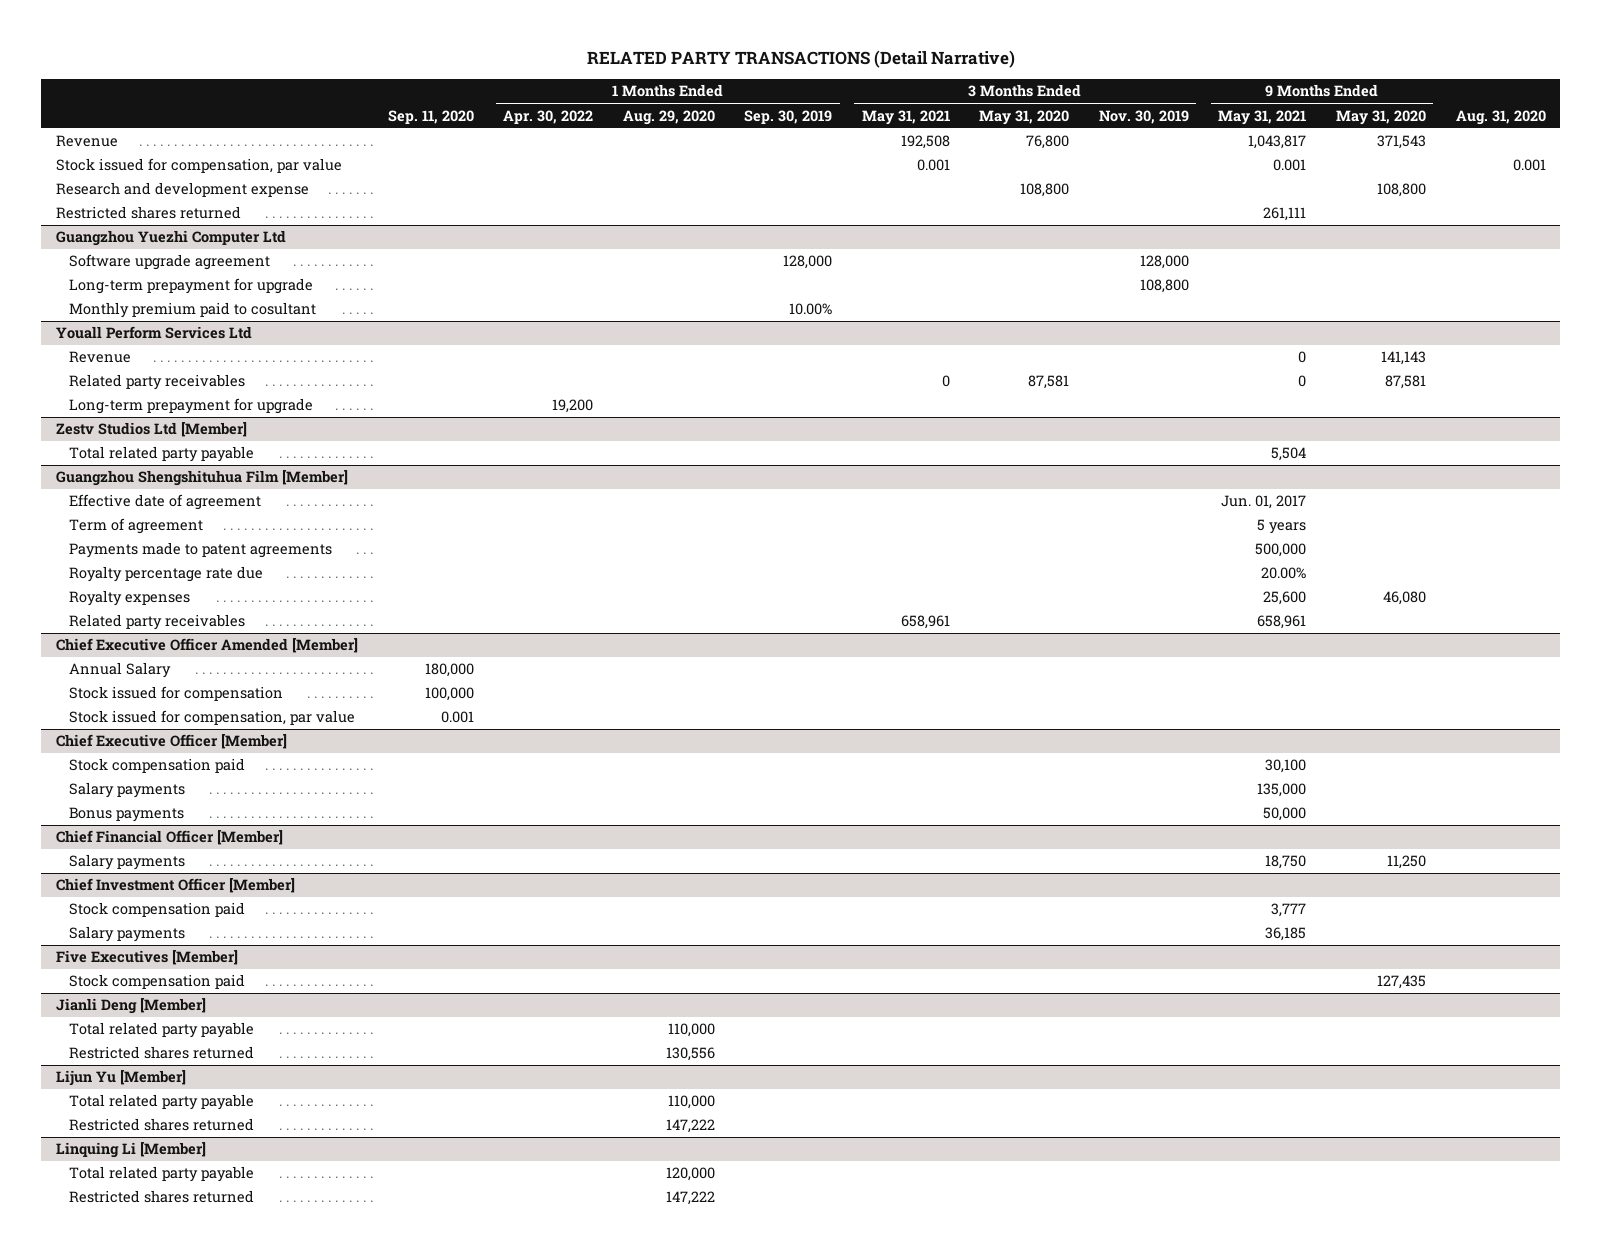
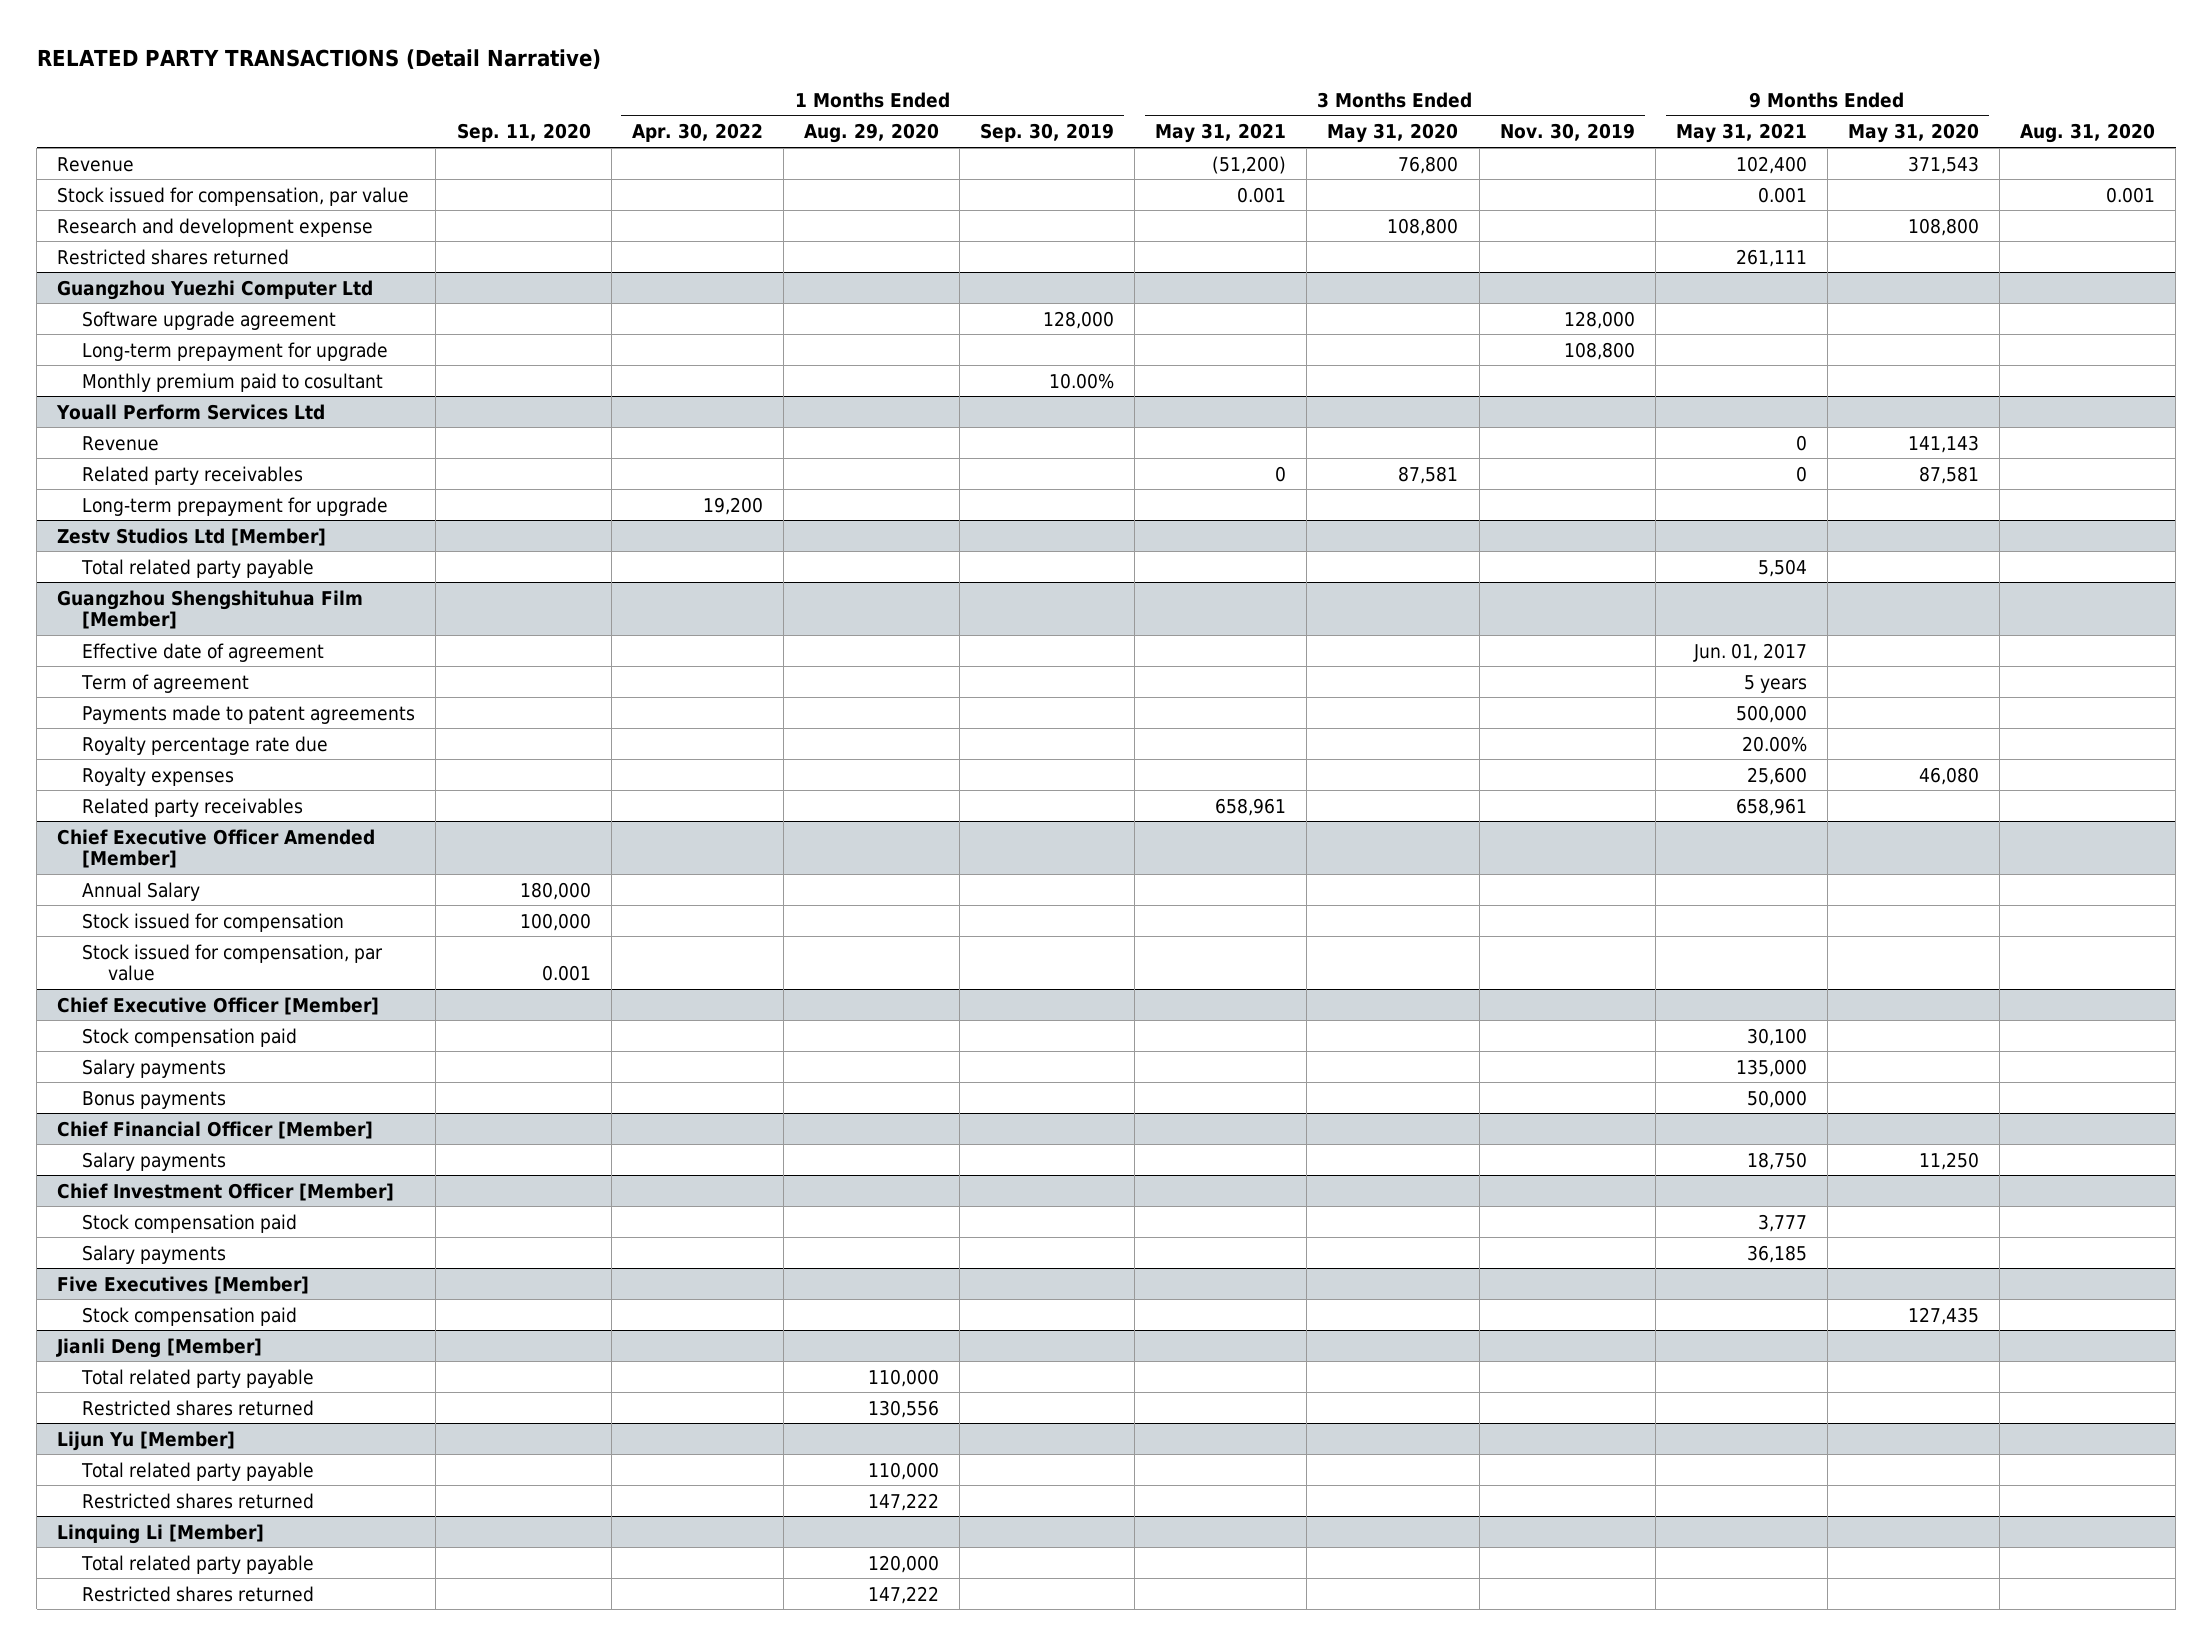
[900,135,950,150] 192,508 -> [1212,155,1287,174] (51,200)
[1248,135,1307,150] 1,043,817 -> [1735,155,1807,174] 102,400

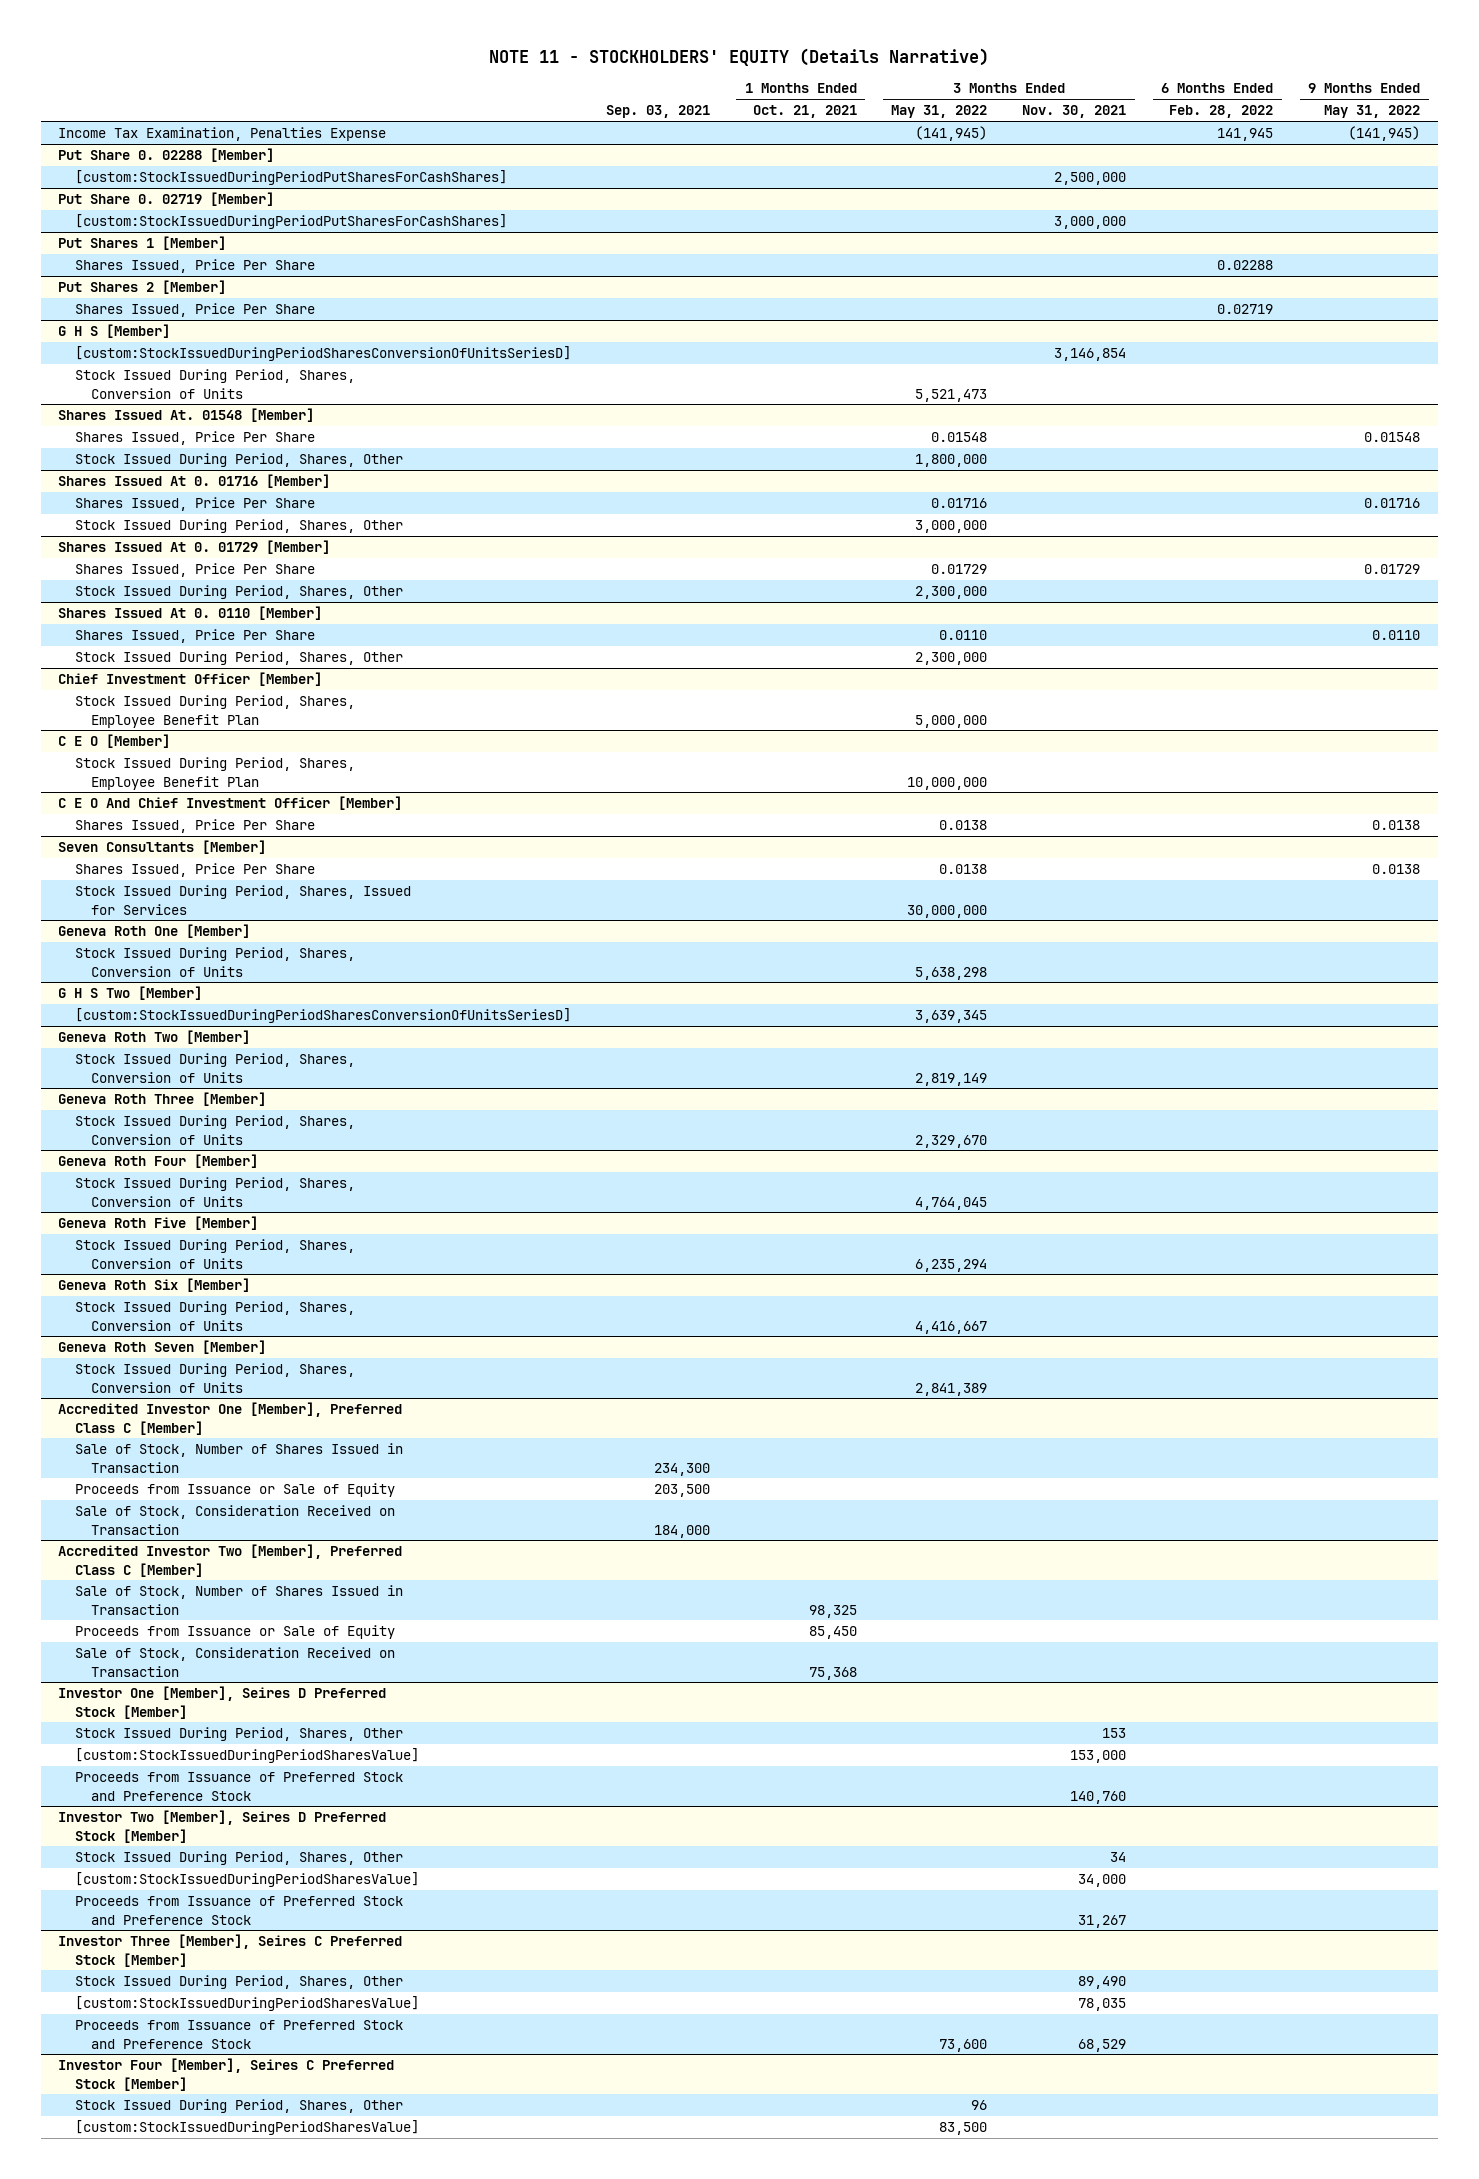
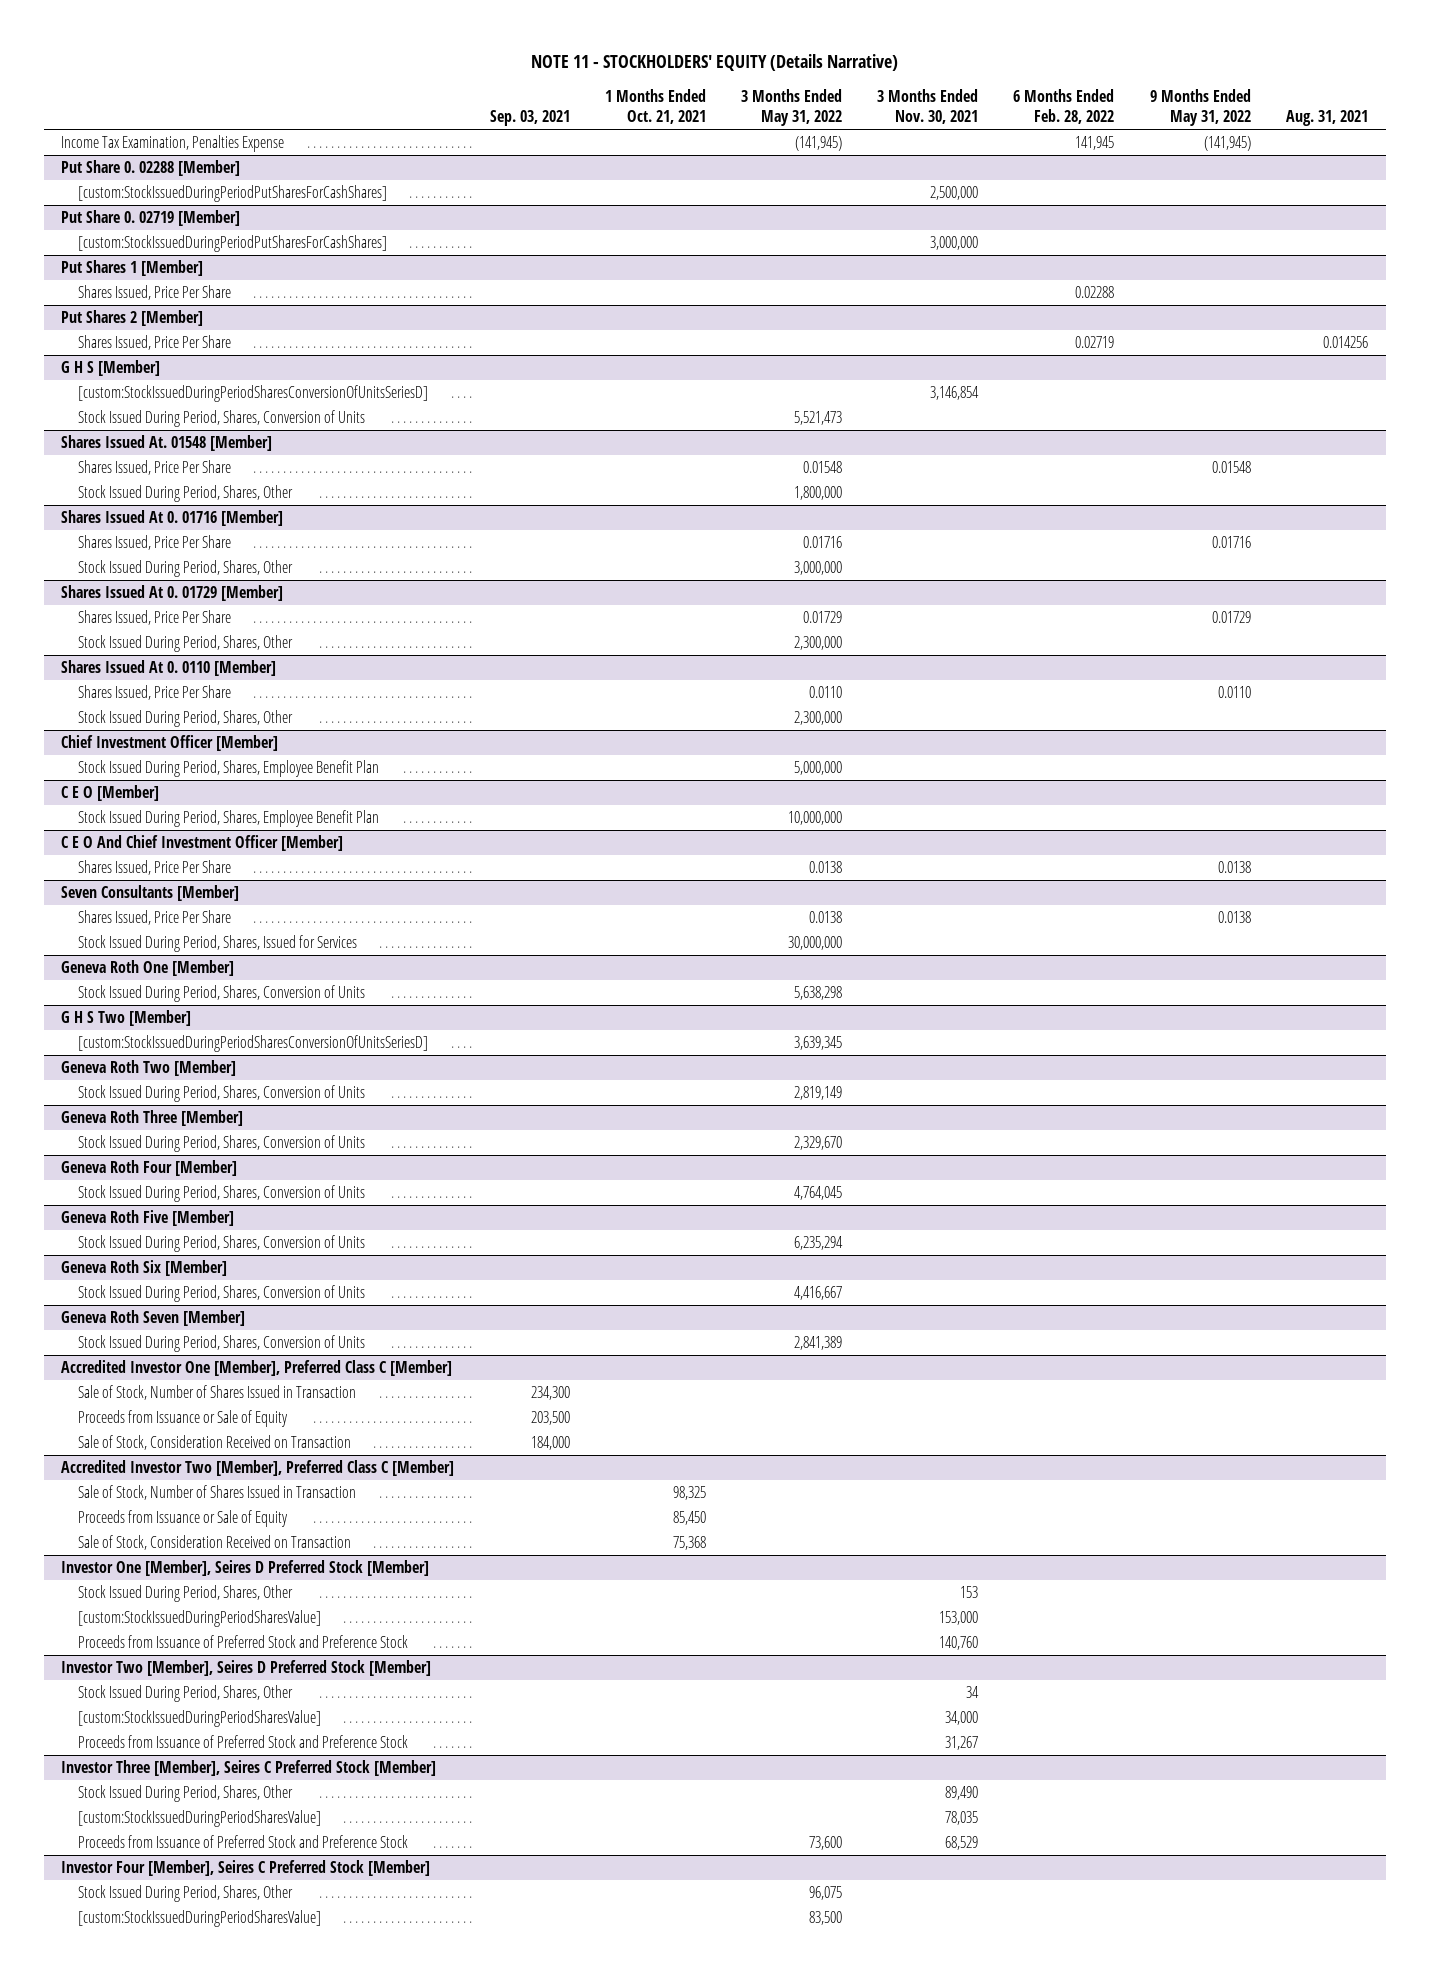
none -> [1285,110,1368,127] Aug. 31, 2021
[971,2100,988,2111] 96 -> [808,1886,842,1901] 96,075

